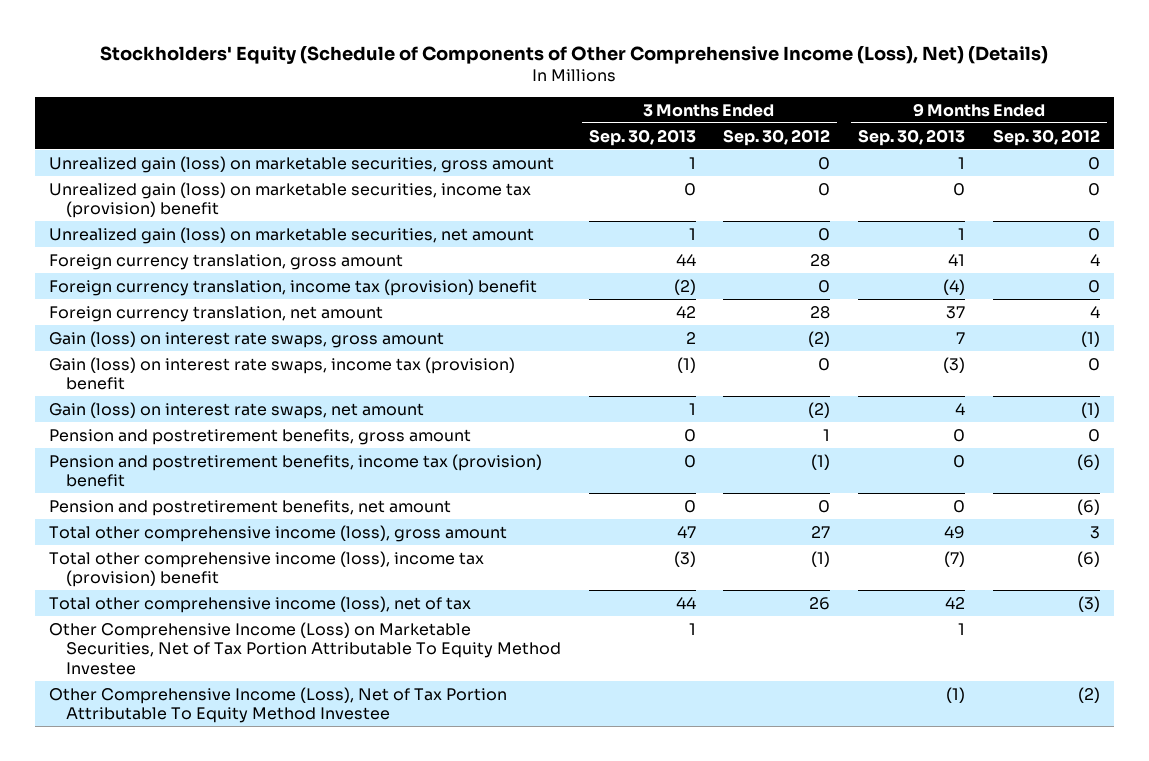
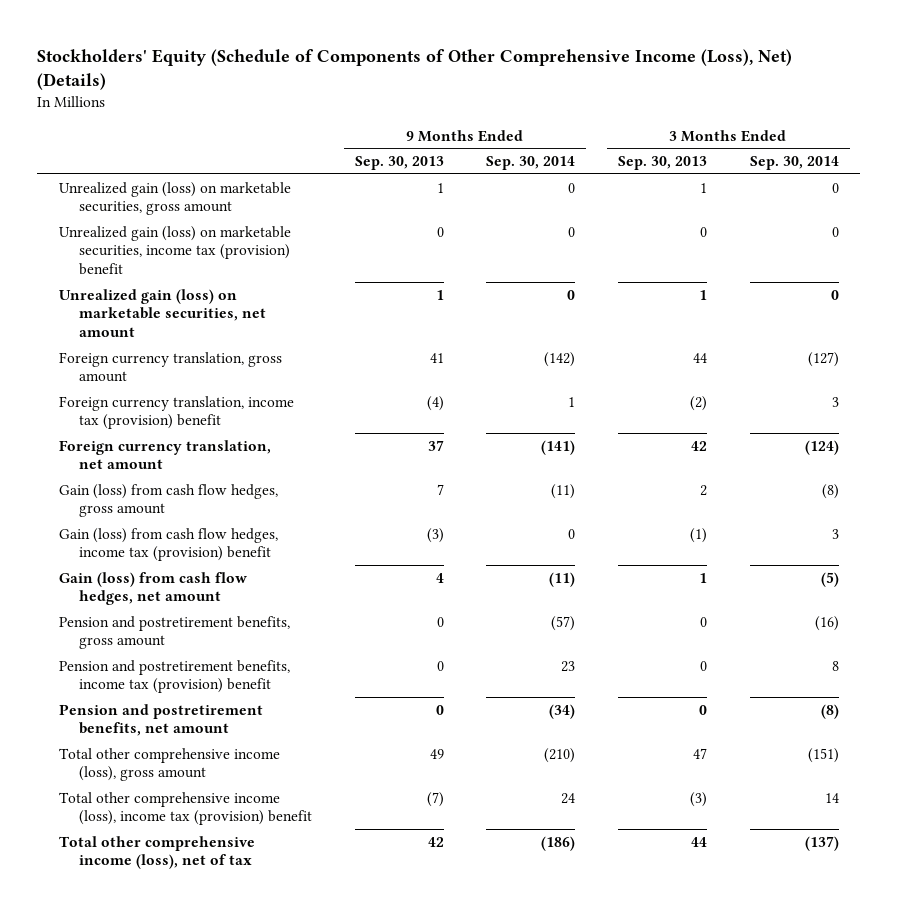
[723,128,831,146] Sep. 30, 2012 -> none
[992,128,1100,146] Sep. 30, 2012 -> none
none -> [486,156,576,171] Sep. 30, 2014
none -> [749,156,839,171] Sep. 30, 2014
[49,330,445,348] Gain (loss) on interest rate swaps, gross amount -> [58,483,278,518] Gain (loss) from cash flow hedges, gross amount
[49,356,516,391] Gain (loss) on interest rate swaps, income tax (provision) benefit -> [58,527,278,562] Gain (loss) from cash flow hedges, income tax (provision) benefit
[49,401,425,419] Gain (loss) on interest rate swaps, net amount -> [58,571,247,606] Gain (loss) from cash flow hedges, net amount
[49,621,561,675] Other Comprehensive Income (Loss) on Marketable Securities, Net of Tax Portion Attributable To Equity Method Investee -> none
[49,686,508,724] Other Comprehensive Income (Loss), Net of Tax Portion Attributable To Equity Method Investee -> none

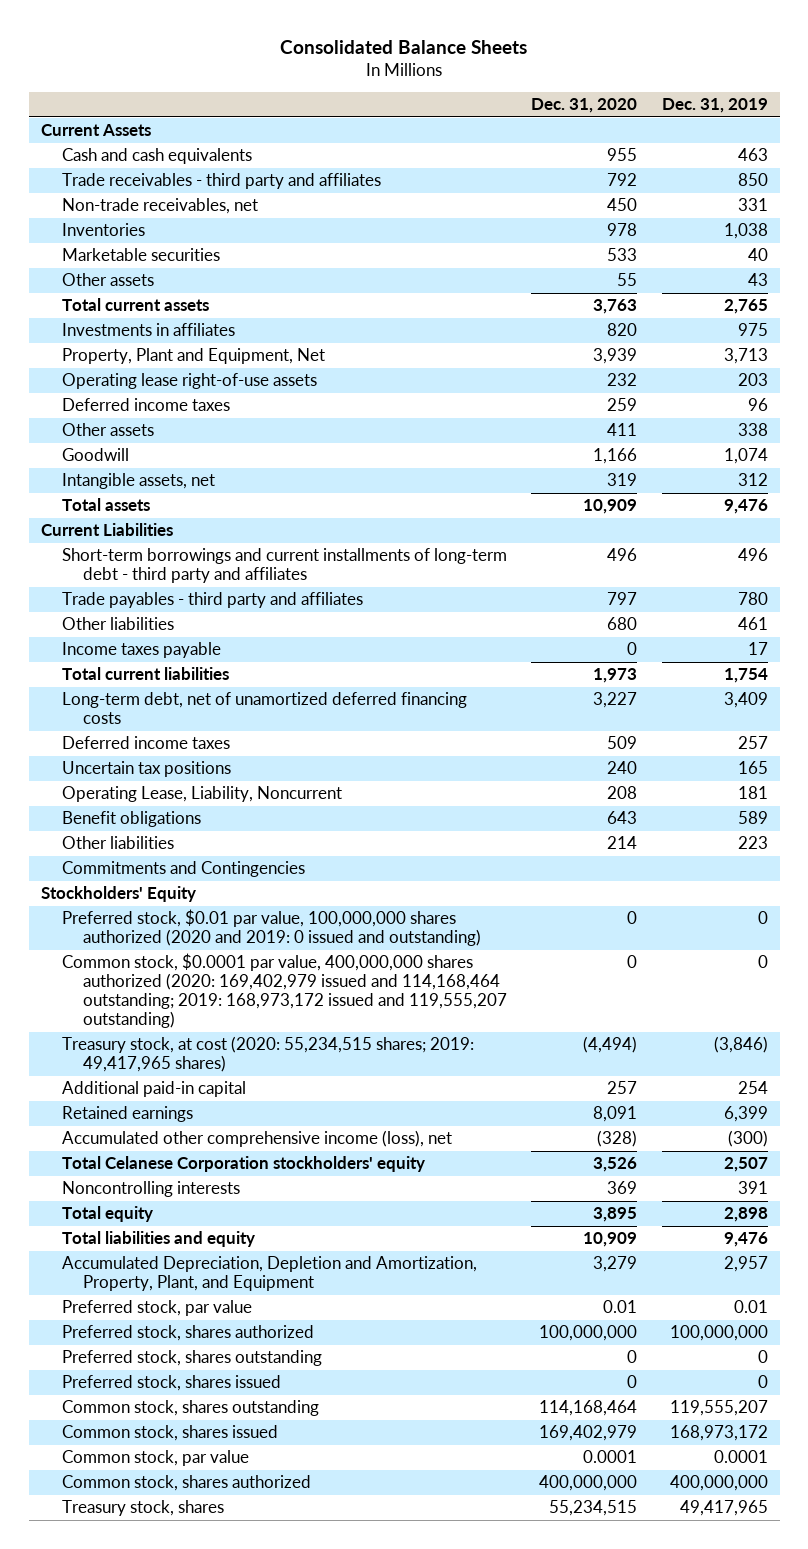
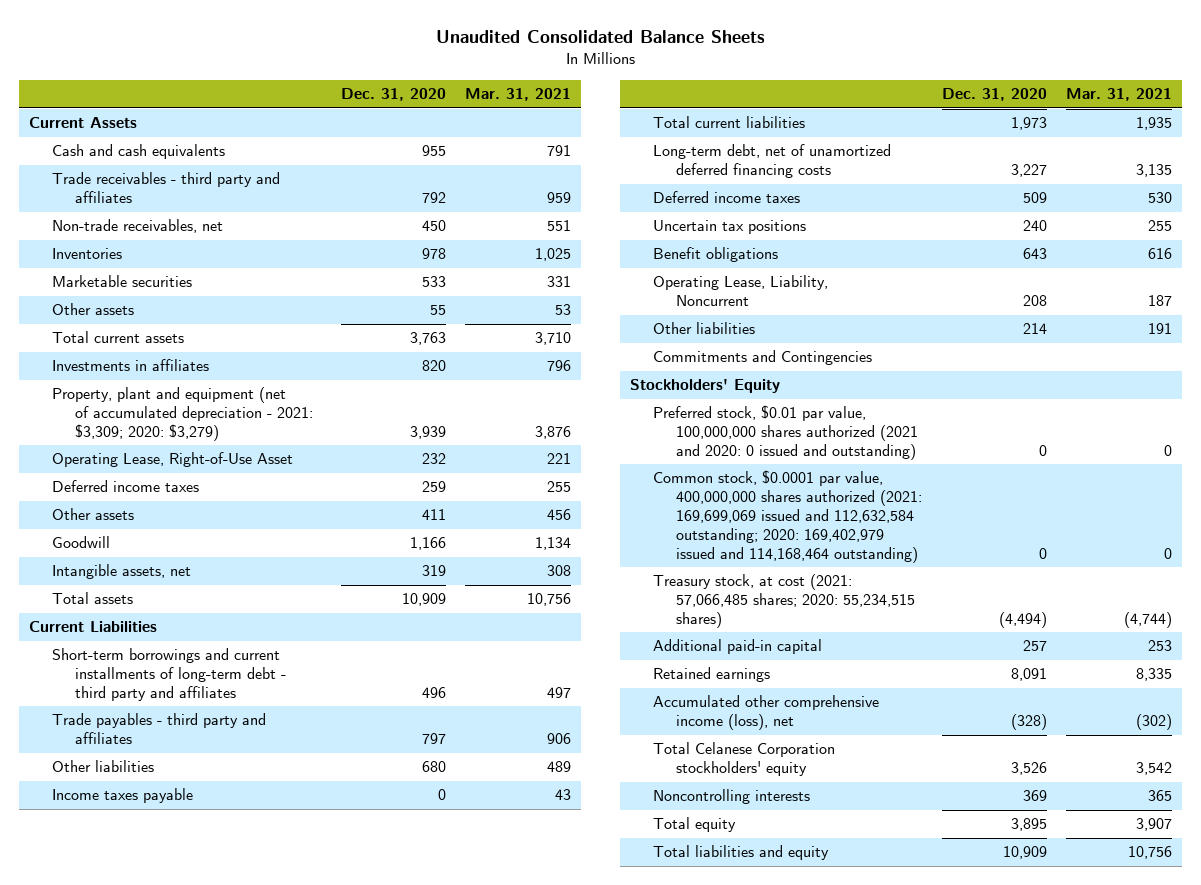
[280,39,528,54] Consolidated Balance Sheets -> [435,30,765,44] Unaudited Consolidated Balance Sheets
[661,98,768,114] Dec. 31, 2019 -> none
none -> [465,88,572,102] Mar. 31, 2021
[61,348,325,365] Property, Plant and Equipment, Net -> [51,387,313,441] Property, plant and equipment (net of accumulated depreciation - 2021: $3,309; 2020: $3,279)
[61,373,317,390] Operating lease right-of-use assets -> [51,452,293,468] Operating Lease, Right-of-Use Asset
[61,786,342,803] Operating Lease, Liability, Noncurrent -> [652,275,828,307] Operating Lease, Liability, Noncurrent
[61,909,481,947] Preferred stock, $0.01 par value, 100,000,000 shares authorized (2020 and 2019: 0 issued and outstanding) -> [652,405,918,460] Preferred stock, $0.01 par value, 100,000,000 shares authorized (2021 and 2020: 0 issued and outstanding)
[61,953,507,1029] Common stock, $0.0001 par value, 400,000,000 shares authorized (2020: 169,402,979 issued and 114,168,464 outstanding; 2019: 168,973,172 issued and 119,555,207 outstanding) -> [652,470,922,563] Common stock, $0.0001 par value, 400,000,000 shares authorized (2021: 169,699,069 issued and 112,632,584 outstanding; 2020: 169,402,979 issued and 114,168,464 outstanding)
[61,1036,474,1073] Treasury stock, at cost (2020: 55,234,515 shares; 2019: 49,417,965 shares) -> [652,574,915,628] Treasury stock, at cost (2021: 57,066,485 shares; 2020: 55,234,515 shares)
[61,1256,477,1292] Accumulated Depreciation, Depletion and Amortization, Property, Plant, and Equipment -> none
[61,1300,252,1317] Preferred stock, par value -> none
[61,1325,314,1342] Preferred stock, shares authorized -> none
[61,1350,322,1367] Preferred stock, shares outstanding -> none
[61,1375,281,1392] Preferred stock, shares issued -> none
[61,1400,319,1417] Common stock, shares outstanding -> none
[61,1425,278,1442] Common stock, shares issued -> none
[61,1450,249,1467] Common stock, par value -> none
[61,1475,311,1492] Common stock, shares authorized -> none
[61,1500,224,1517] Treasury stock, shares -> none

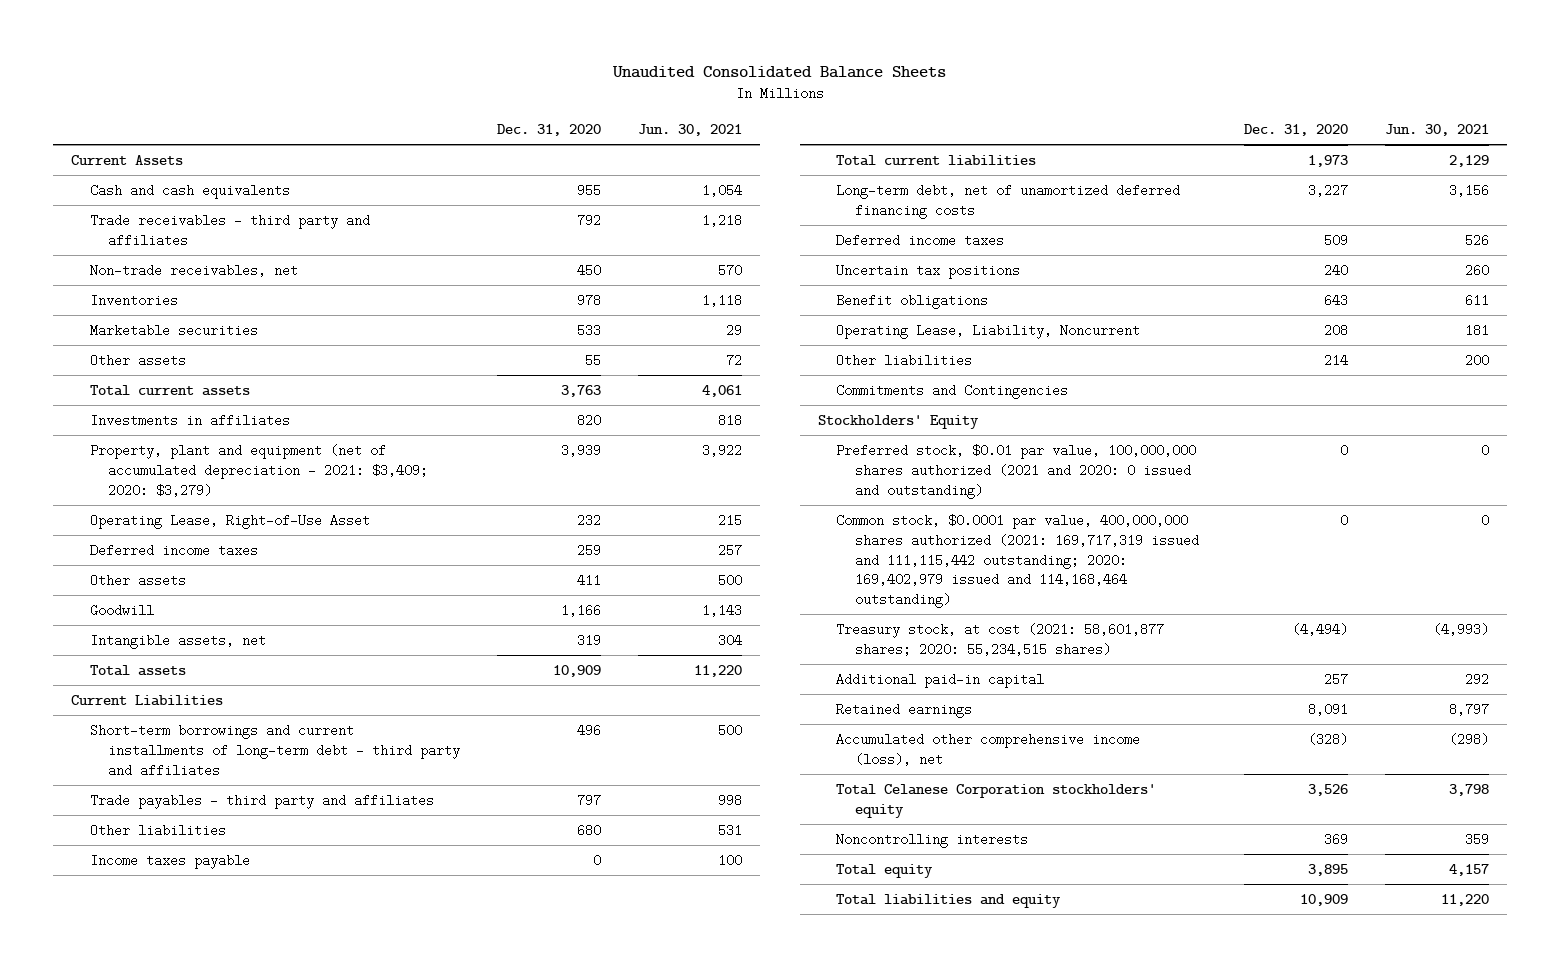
[465,88,572,102] Mar. 31, 2021 -> none
none -> [637,123,742,136] Jun. 30, 2021
[51,387,313,441] Property, plant and equipment (net of accumulated depreciation - 2021: $3,309; 2020: $3,279) -> [89,443,428,497] Property, plant and equipment (net of accumulated depreciation - 2021: $3,409; 2020: $3,279)
[652,470,922,563] Common stock, $0.0001 par value, 400,000,000 shares authorized (2021: 169,699,069 issued and 112,632,584 outstanding; 2020: 169,402,979 issued and 114,168,464 outstanding) -> [836,513,1199,609] Common stock, $0.0001 par value, 400,000,000 shares authorized (2021: 169,717,319 issued and 111,115,442 outstanding; 2020: 169,402,979 issued and 114,168,464 outstanding)
[652,574,915,628] Treasury stock, at cost (2021: 57,066,485 shares; 2020: 55,234,515 shares) -> [836,622,1165,656] Treasury stock, at cost (2021: 58,601,877 shares; 2020: 55,234,515 shares)

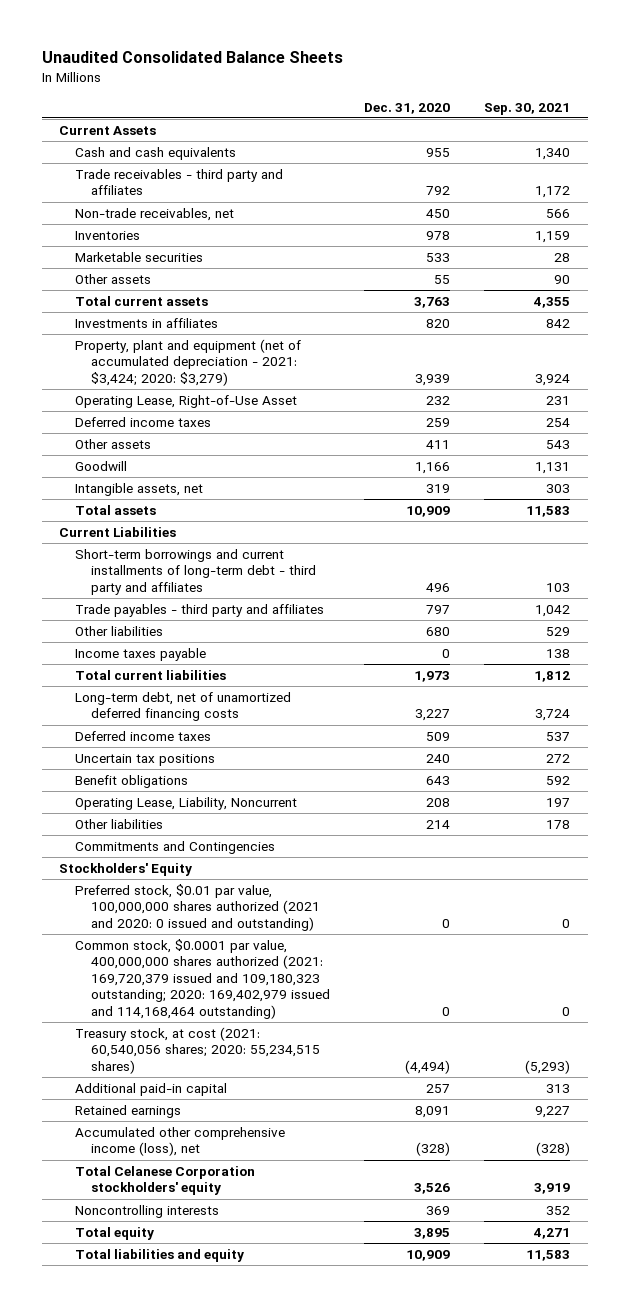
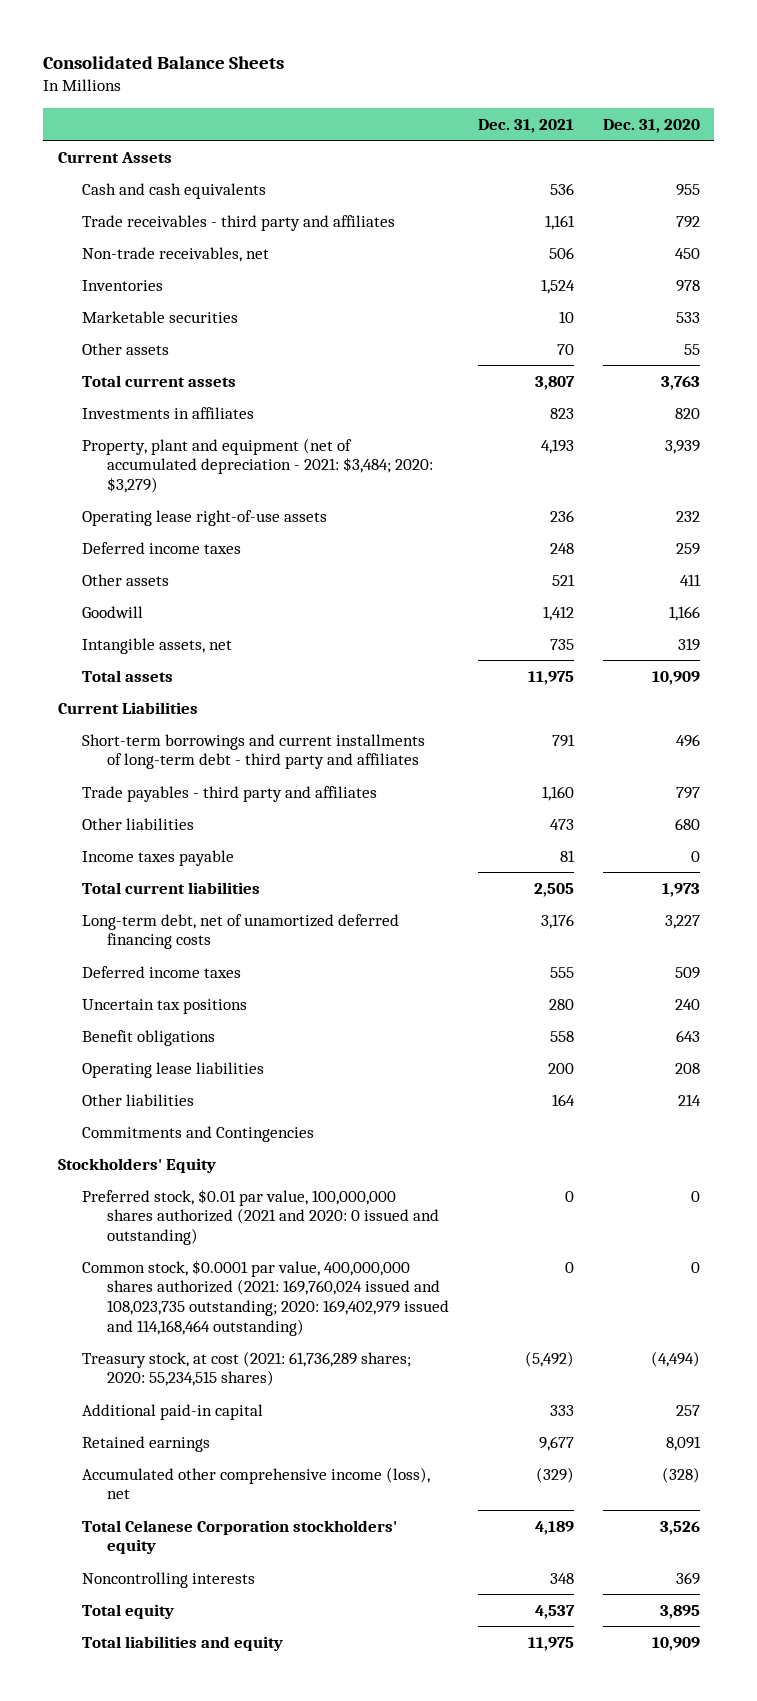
[42,51,344,64] Unaudited Consolidated Balance Sheets -> [43,55,285,69] Consolidated Balance Sheets
[484,102,571,115] Sep. 30, 2021 -> none
none -> [477,118,574,133] Dec. 31, 2021
[75,338,302,386] Property, plant and equipment (net of accumulated depreciation - 2021: $3,424; 2020: $3,279) -> [82,437,433,493] Property, plant and equipment (net of accumulated depreciation - 2021: $3,484; 2020: $3,279)
[75,394,298,408] Operating Lease, Right-of-Use Asset -> [82,509,328,526] Operating lease right-of-use assets
[75,796,298,810] Operating Lease, Liability, Noncurrent -> [82,1061,265,1078] Operating lease liabilities
[75,938,330,1019] Common stock, $0.0001 par value, 400,000,000 shares authorized (2021: 169,720,379 issued and 109,180,323 outstanding; 2020: 169,402,979 issued and 114,168,464 outstanding) -> [82,1259,449,1336] Common stock, $0.0001 par value, 400,000,000 shares authorized (2021: 169,760,024 issued and 108,023,735 outstanding; 2020: 169,402,979 issued and 114,168,464 outstanding)
[75,1026,320,1074] Treasury stock, at cost (2021: 60,540,056 shares; 2020: 55,234,515 shares) -> [82,1350,412,1387] Treasury stock, at cost (2021: 61,736,289 shares; 2020: 55,234,515 shares)

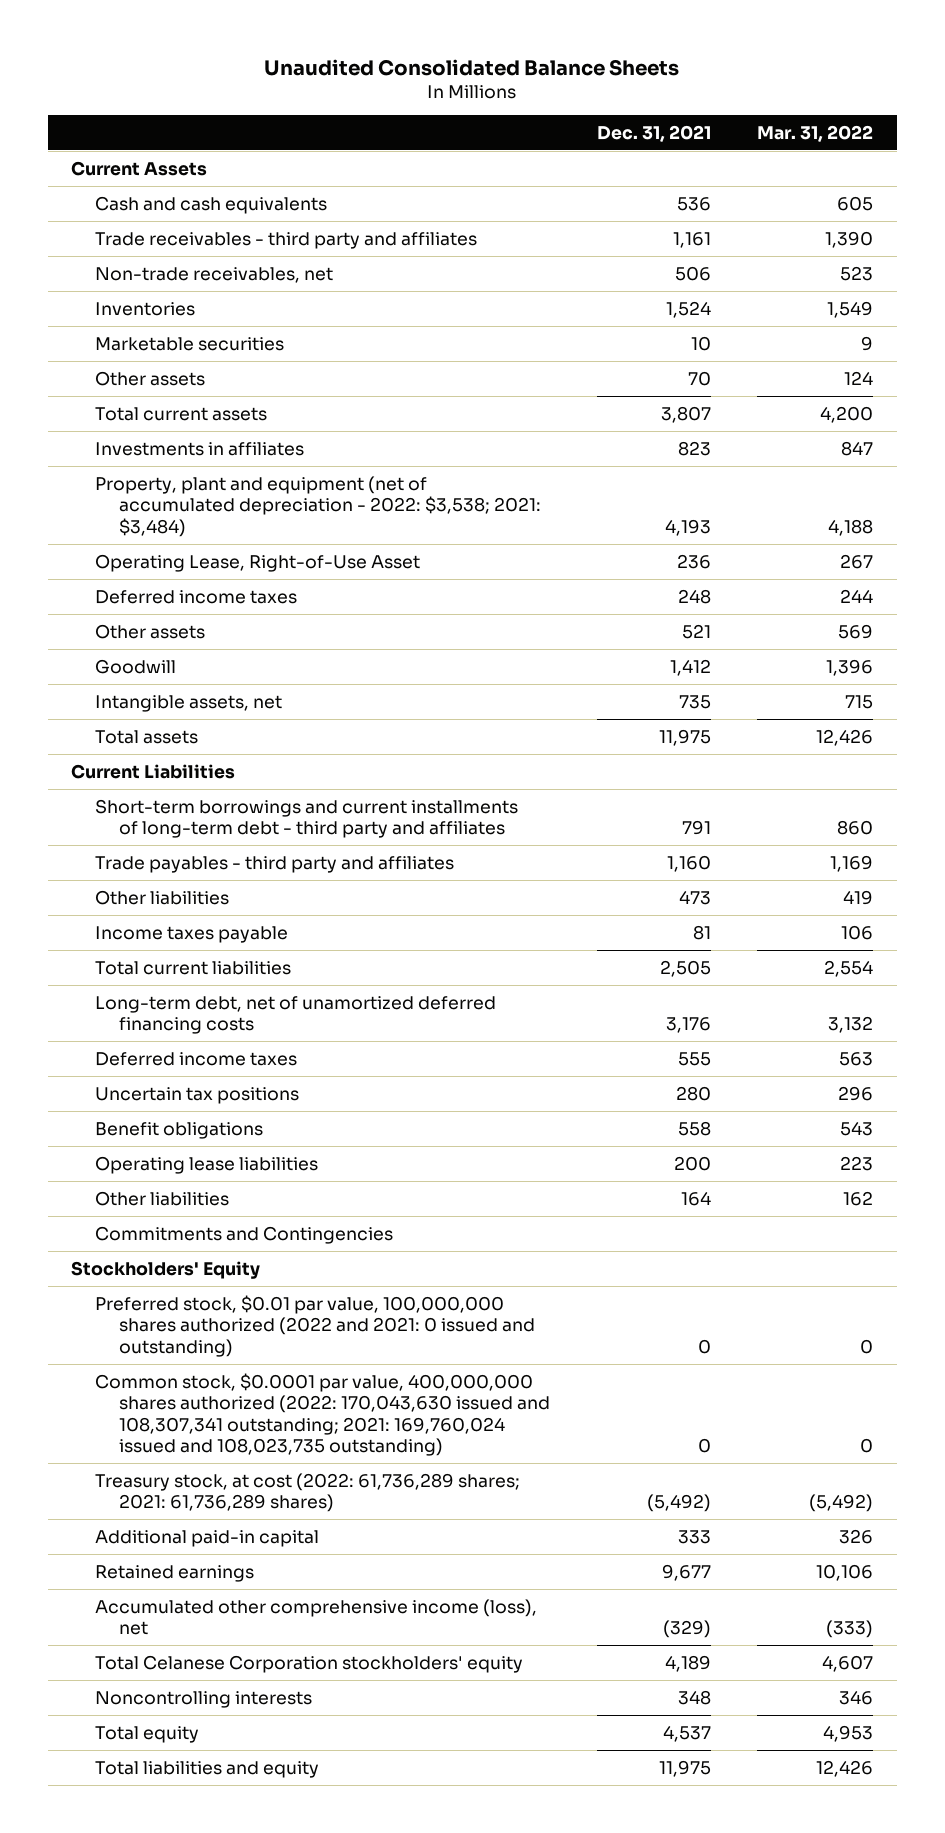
[43,55,285,69] Consolidated Balance Sheets -> [264,58,680,76] Unaudited Consolidated Balance Sheets
[602,118,700,133] Dec. 31, 2020 -> none
none -> [757,124,874,142] Mar. 31, 2022
[82,437,433,493] Property, plant and equipment (net of accumulated depreciation - 2021: $3,484; 2020: $3,279) -> [95,475,542,537] Property, plant and equipment (net of accumulated depreciation - 2022: $3,538; 2021: $3,484)
[82,509,328,526] Operating lease right-of-use assets -> [95,553,421,572] Operating Lease, Right-of-Use Asset
[82,1188,439,1245] Preferred stock, $0.01 par value, 100,000,000 shares authorized (2021 and 2020: 0 issued and outstanding) -> [95,1294,536,1357] Preferred stock, $0.01 par value, 100,000,000 shares authorized (2022 and 2021: 0 issued and outstanding)
[82,1259,449,1336] Common stock, $0.0001 par value, 400,000,000 shares authorized (2021: 169,760,024 issued and 108,023,735 outstanding; 2020: 169,402,979 issued and 114,168,464 outstanding) -> [95,1372,551,1457] Common stock, $0.0001 par value, 400,000,000 shares authorized (2022: 170,043,630 issued and 108,307,341 outstanding; 2021: 169,760,024 issued and 108,023,735 outstanding)
[82,1350,412,1387] Treasury stock, at cost (2021: 61,736,289 shares; 2020: 55,234,515 shares) -> [95,1472,521,1513] Treasury stock, at cost (2022: 61,736,289 shares; 2021: 61,736,289 shares)

